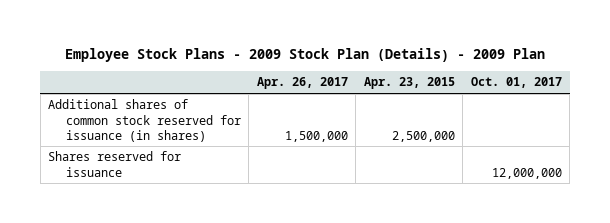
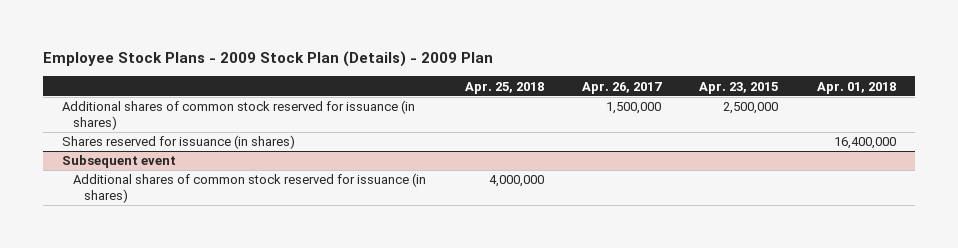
[470,77,562,89] Oct. 01, 2017 -> none
none -> [464,81,544,94] Apr. 25, 2018
none -> [816,81,896,94] Apr. 01, 2018
[48,151,182,177] Shares reserved for issuance -> [62,135,296,150] Shares reserved for issuance (in shares)
none -> [62,155,177,169] Subsequent event
none -> [73,173,427,203] Additional shares of common stock reserved for issuance (in shares)

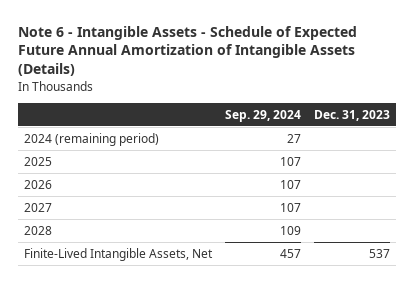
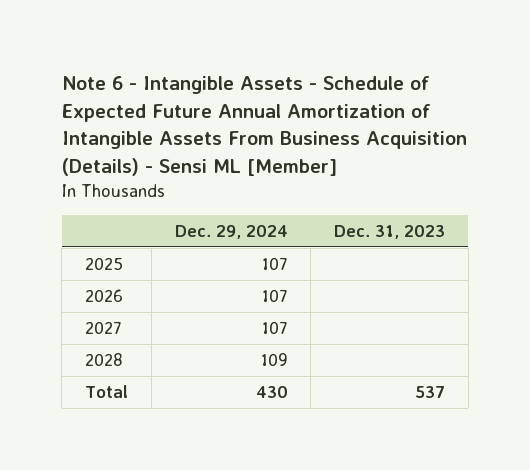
[17,25,357,77] Note 6 - Intangible Assets - Schedule of Expected Future Annual Amortization of Intangible Assets (Details) -> [61,75,467,177] Note 6 - Intangible Assets - Schedule of Expected Future Annual Amortization of Intangible Assets From Business Acquisition (Details) - Sensi ML [Member]
[224,109,301,122] Sep. 29, 2024 -> none
none -> [174,225,288,240] Dec. 29, 2024
[24,133,160,147] 2024 (remaining period) -> none
[24,248,214,262] Finite-Lived Intangible Assets, Net -> [85,384,129,398] Total

